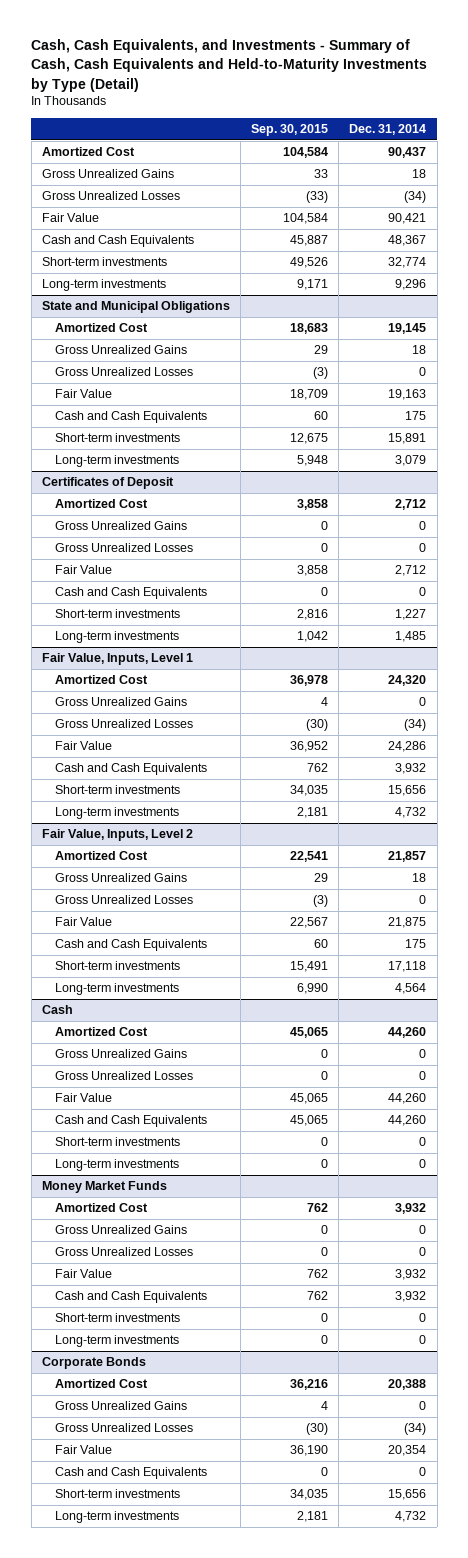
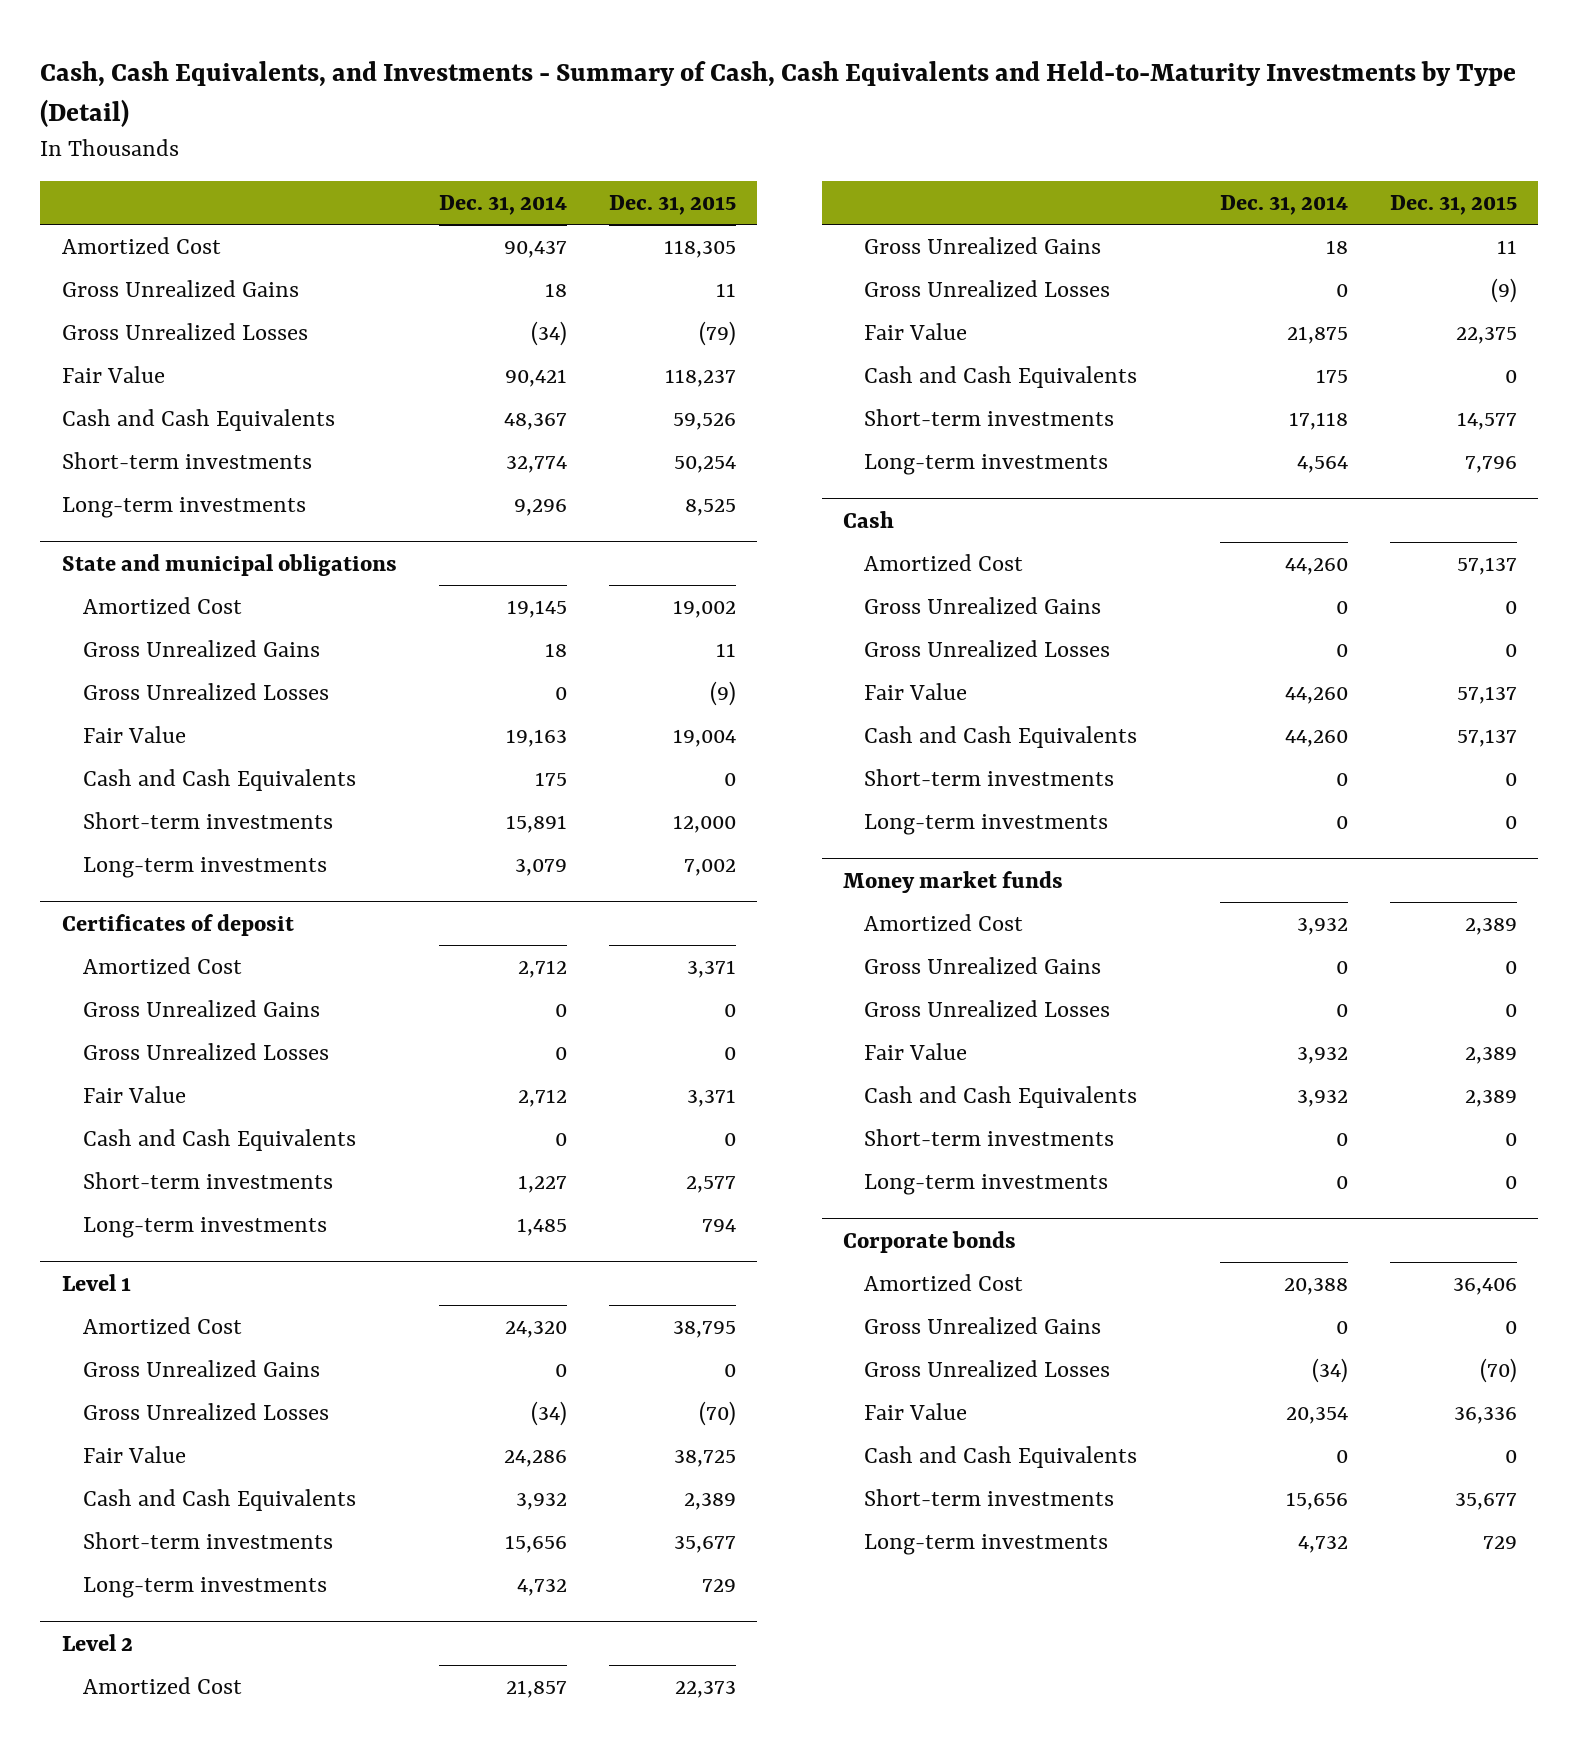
[251,123,329,136] Sep. 30, 2015 -> none
none -> [608,195,736,216] Dec. 31, 2015
[41,301,230,314] State and Municipal Obligations -> [61,553,397,576] State and municipal obligations
[41,477,174,490] Certificates of Deposit -> [61,913,294,936] Certificates of deposit
[41,653,193,666] Fair Value, Inputs, Level 1 -> [61,1273,131,1291] Level 1
[41,829,193,842] Fair Value, Inputs, Level 2 -> [61,1633,133,1651] Level 2
[41,1181,167,1194] Money Market Funds -> [842,870,1063,893] Money market funds
[41,1357,146,1370] Corporate Bonds -> [842,1230,1016,1253] Corporate bonds

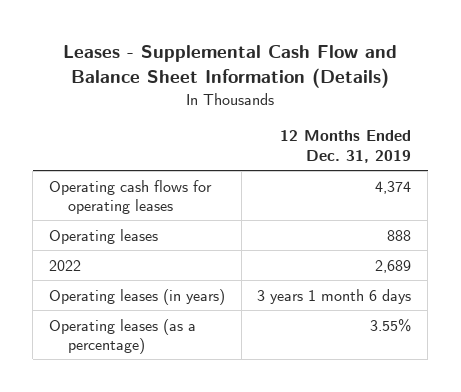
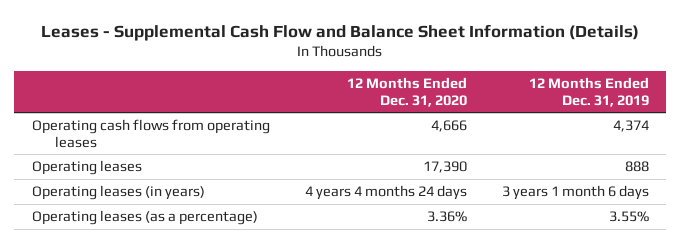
none -> [346,77,467,107] 12 Months Ended Dec. 31, 2020
[49,179,213,215] Operating cash flows for operating leases -> [31,119,270,148] Operating cash flows from operating leases
[49,259,82,271] 2022 -> none

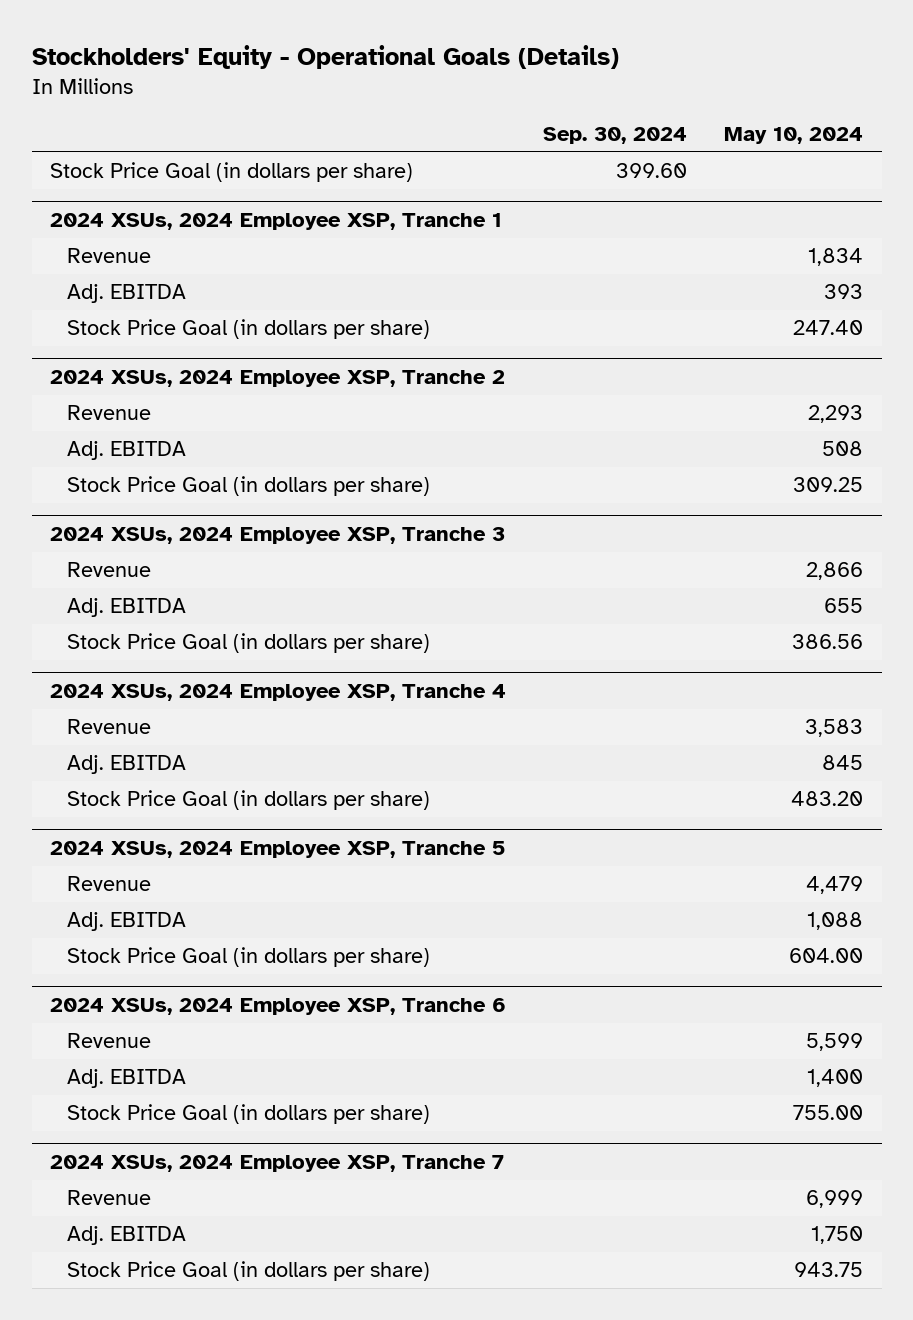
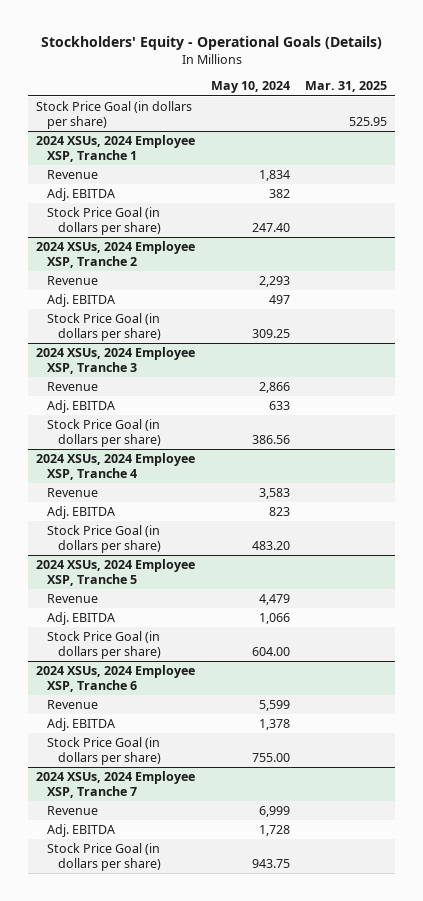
[543,126,688,144] Sep. 30, 2024 -> none
none -> [305,81,388,93] Mar. 31, 2025
[824,284,864,300] 393 -> [268,189,290,199] 382
[822,441,864,457] 508 -> [268,295,290,305] 497
[824,598,864,614] 655 -> [268,401,290,411] 633
[822,755,864,771] 845 -> [268,507,290,517] 823
[807,912,864,931] 1,088 -> [258,613,290,625] 1,066
[807,1069,864,1088] 1,400 -> [258,719,290,731] 1,378
[811,1226,864,1245] 1,750 -> [258,825,290,837] 1,728

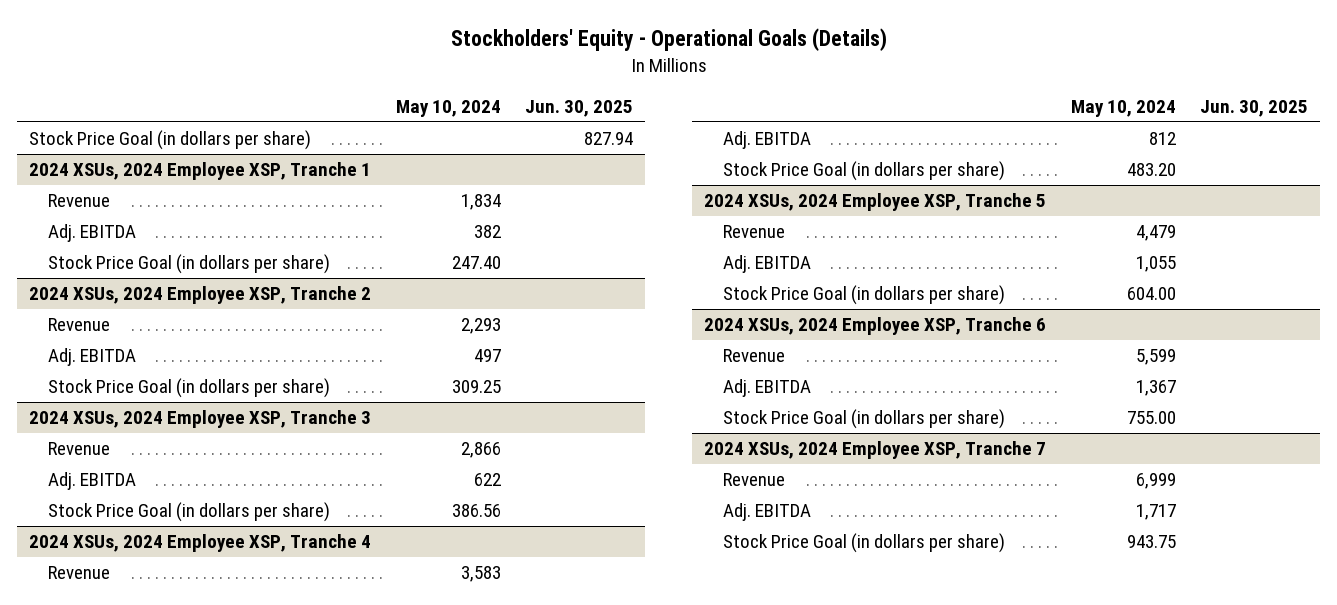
[305,81,388,93] Mar. 31, 2025 -> none
none -> [524,99,633,117] Jun. 30, 2025
[268,401,290,411] 633 -> [473,473,501,487] 622
[268,507,290,517] 823 -> [1148,132,1176,146] 812
[258,613,290,625] 1,066 -> [1135,256,1176,273] 1,055
[258,719,290,731] 1,378 -> [1135,380,1176,397] 1,367
[258,825,290,837] 1,728 -> [1135,504,1176,521] 1,717

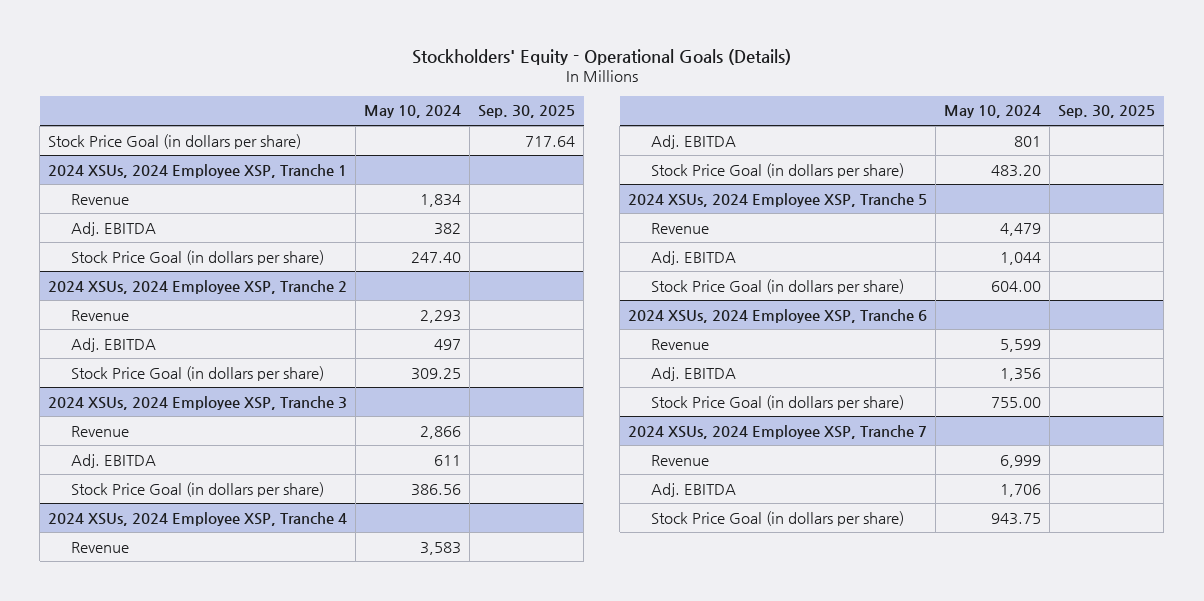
[524,99,633,117] Jun. 30, 2025 -> none
none -> [478,105,576,119] Sep. 30, 2025
[473,473,501,487] 622 -> [434,454,462,466] 611
[1148,132,1176,146] 812 -> [1014,135,1042,147] 801
[1135,256,1176,273] 1,055 -> [1000,251,1042,265] 1,044
[1135,380,1176,397] 1,367 -> [1000,367,1042,381] 1,356
[1135,504,1176,521] 1,717 -> [1000,483,1042,497] 1,706

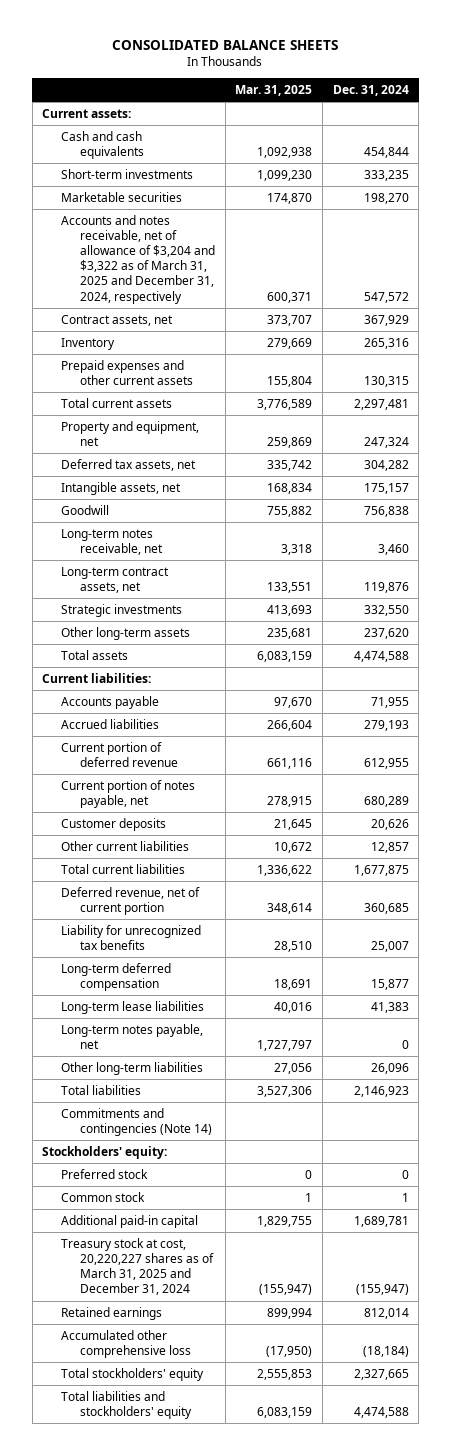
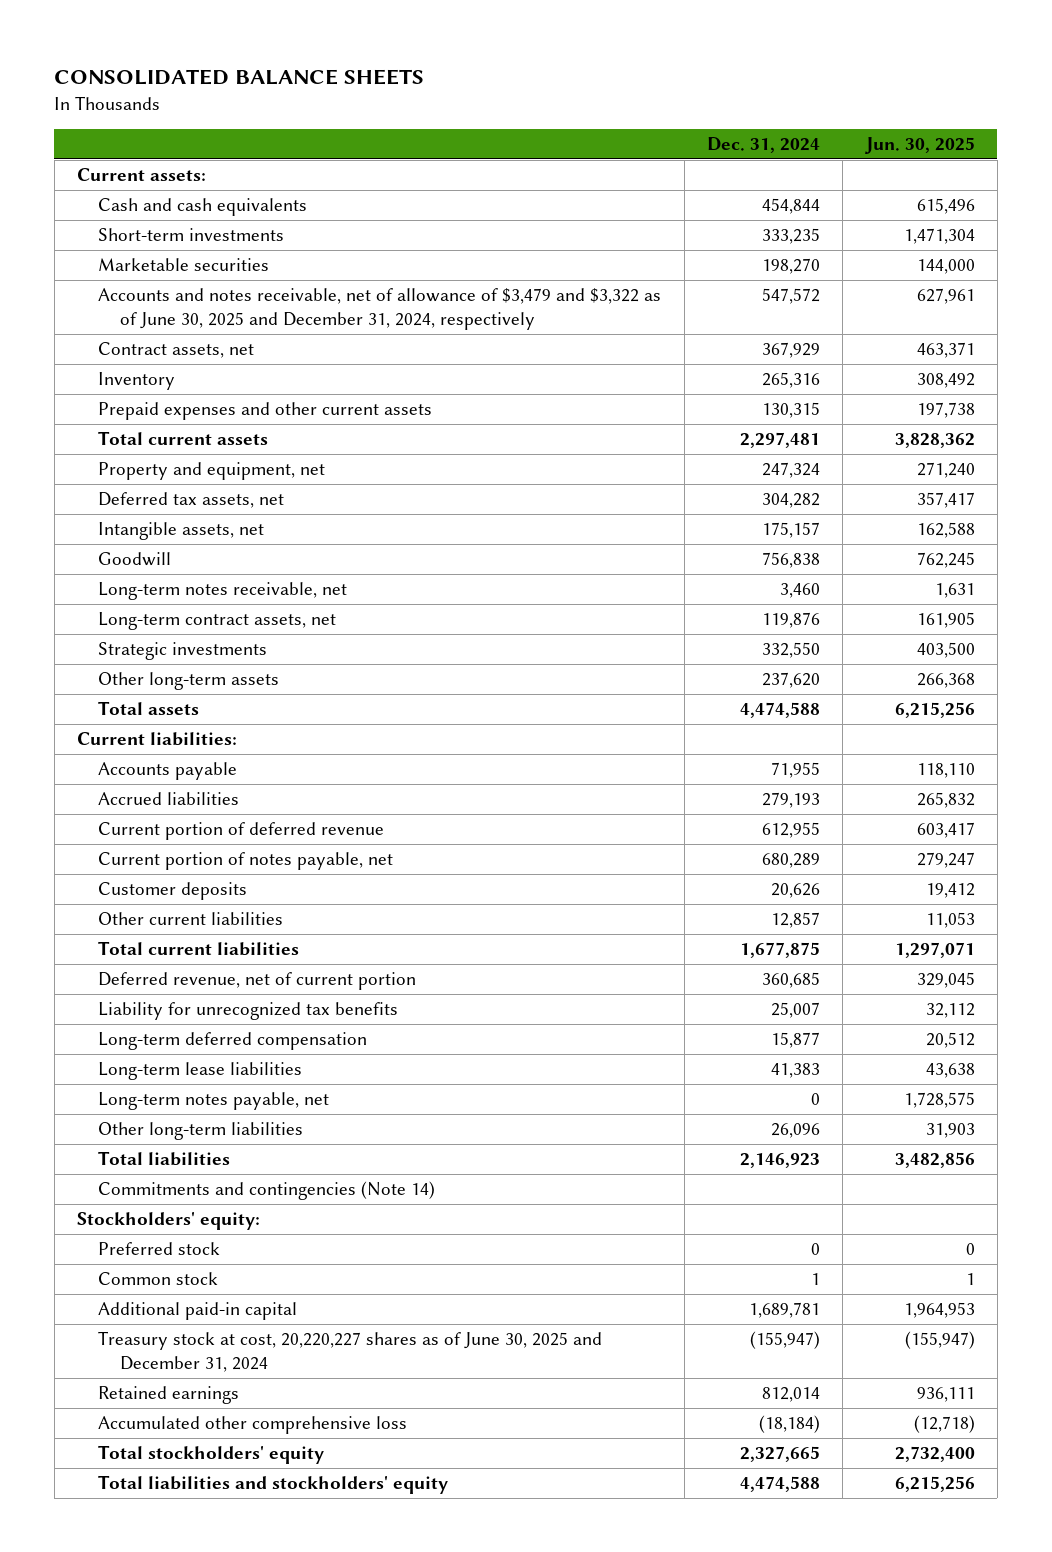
[235,84,313,96] Mar. 31, 2025 -> none
none -> [864,137,975,155] Jun. 30, 2025
[61,214,215,304] Accounts and notes receivable, net of allowance of $3,204 and $3,322 as of March 31, 2025 and December 31, 2024, respectively -> [98,288,662,331] Accounts and notes receivable, net of allowance of $3,479 and $3,322 as of June 30, 2025 and December 31, 2024, respectively
[61,1237,214,1296] Treasury stock at cost, 20,220,227 shares as of March 31, 2025 and December 31, 2024 -> [98,1331,603,1373] Treasury stock at cost, 20,220,227 shares as of June 30, 2025 and December 31, 2024

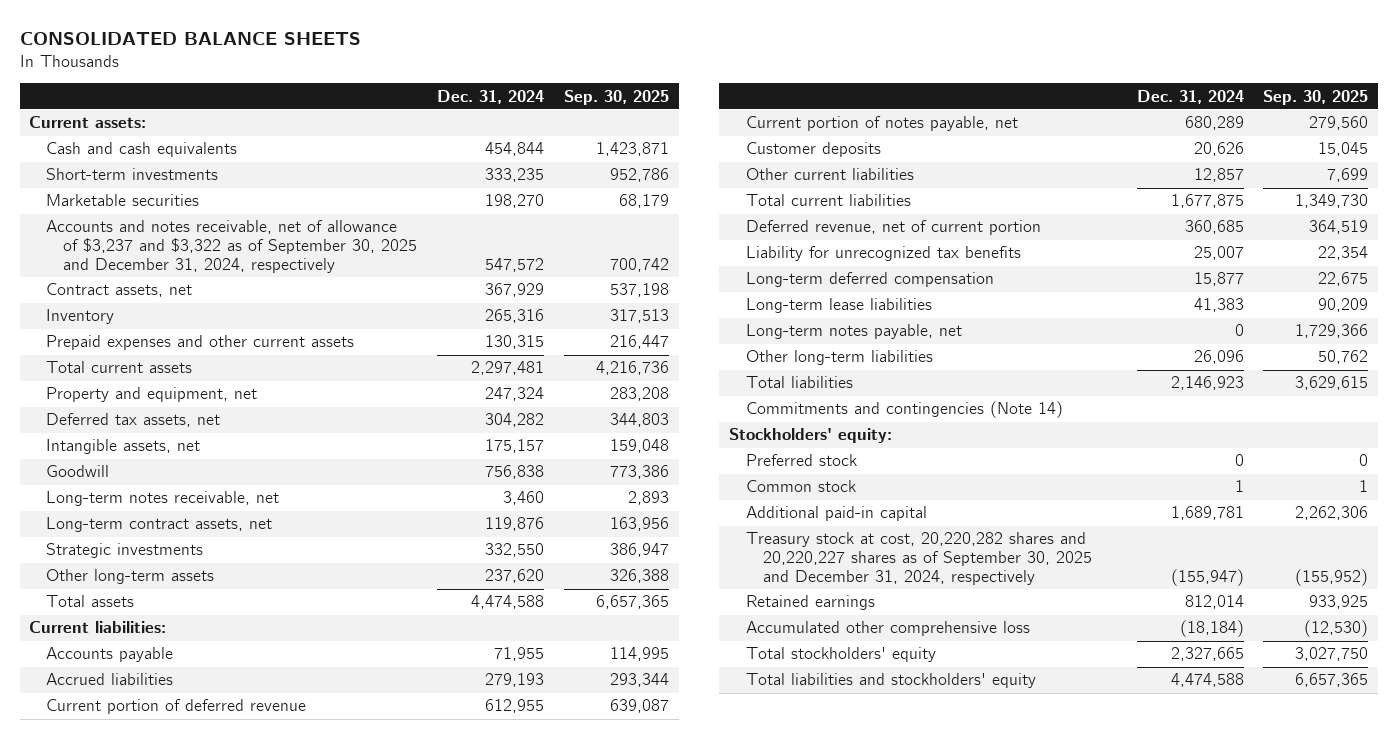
[864,137,975,155] Jun. 30, 2025 -> none
none -> [563,89,669,105] Sep. 30, 2025
[98,288,662,331] Accounts and notes receivable, net of allowance of $3,479 and $3,322 as of June 30, 2025 and December 31, 2024, respectively -> [46,220,418,274] Accounts and notes receivable, net of allowance of $3,237 and $3,322 as of September 30, 2025 and December 31, 2024, respectively
[98,1331,603,1373] Treasury stock at cost, 20,220,227 shares as of June 30, 2025 and December 31, 2024 -> [746,532,1093,586] Treasury stock at cost, 20,220,282 shares and 20,220,227 shares as of September 30, 2025 and December 31, 2024, respectively

